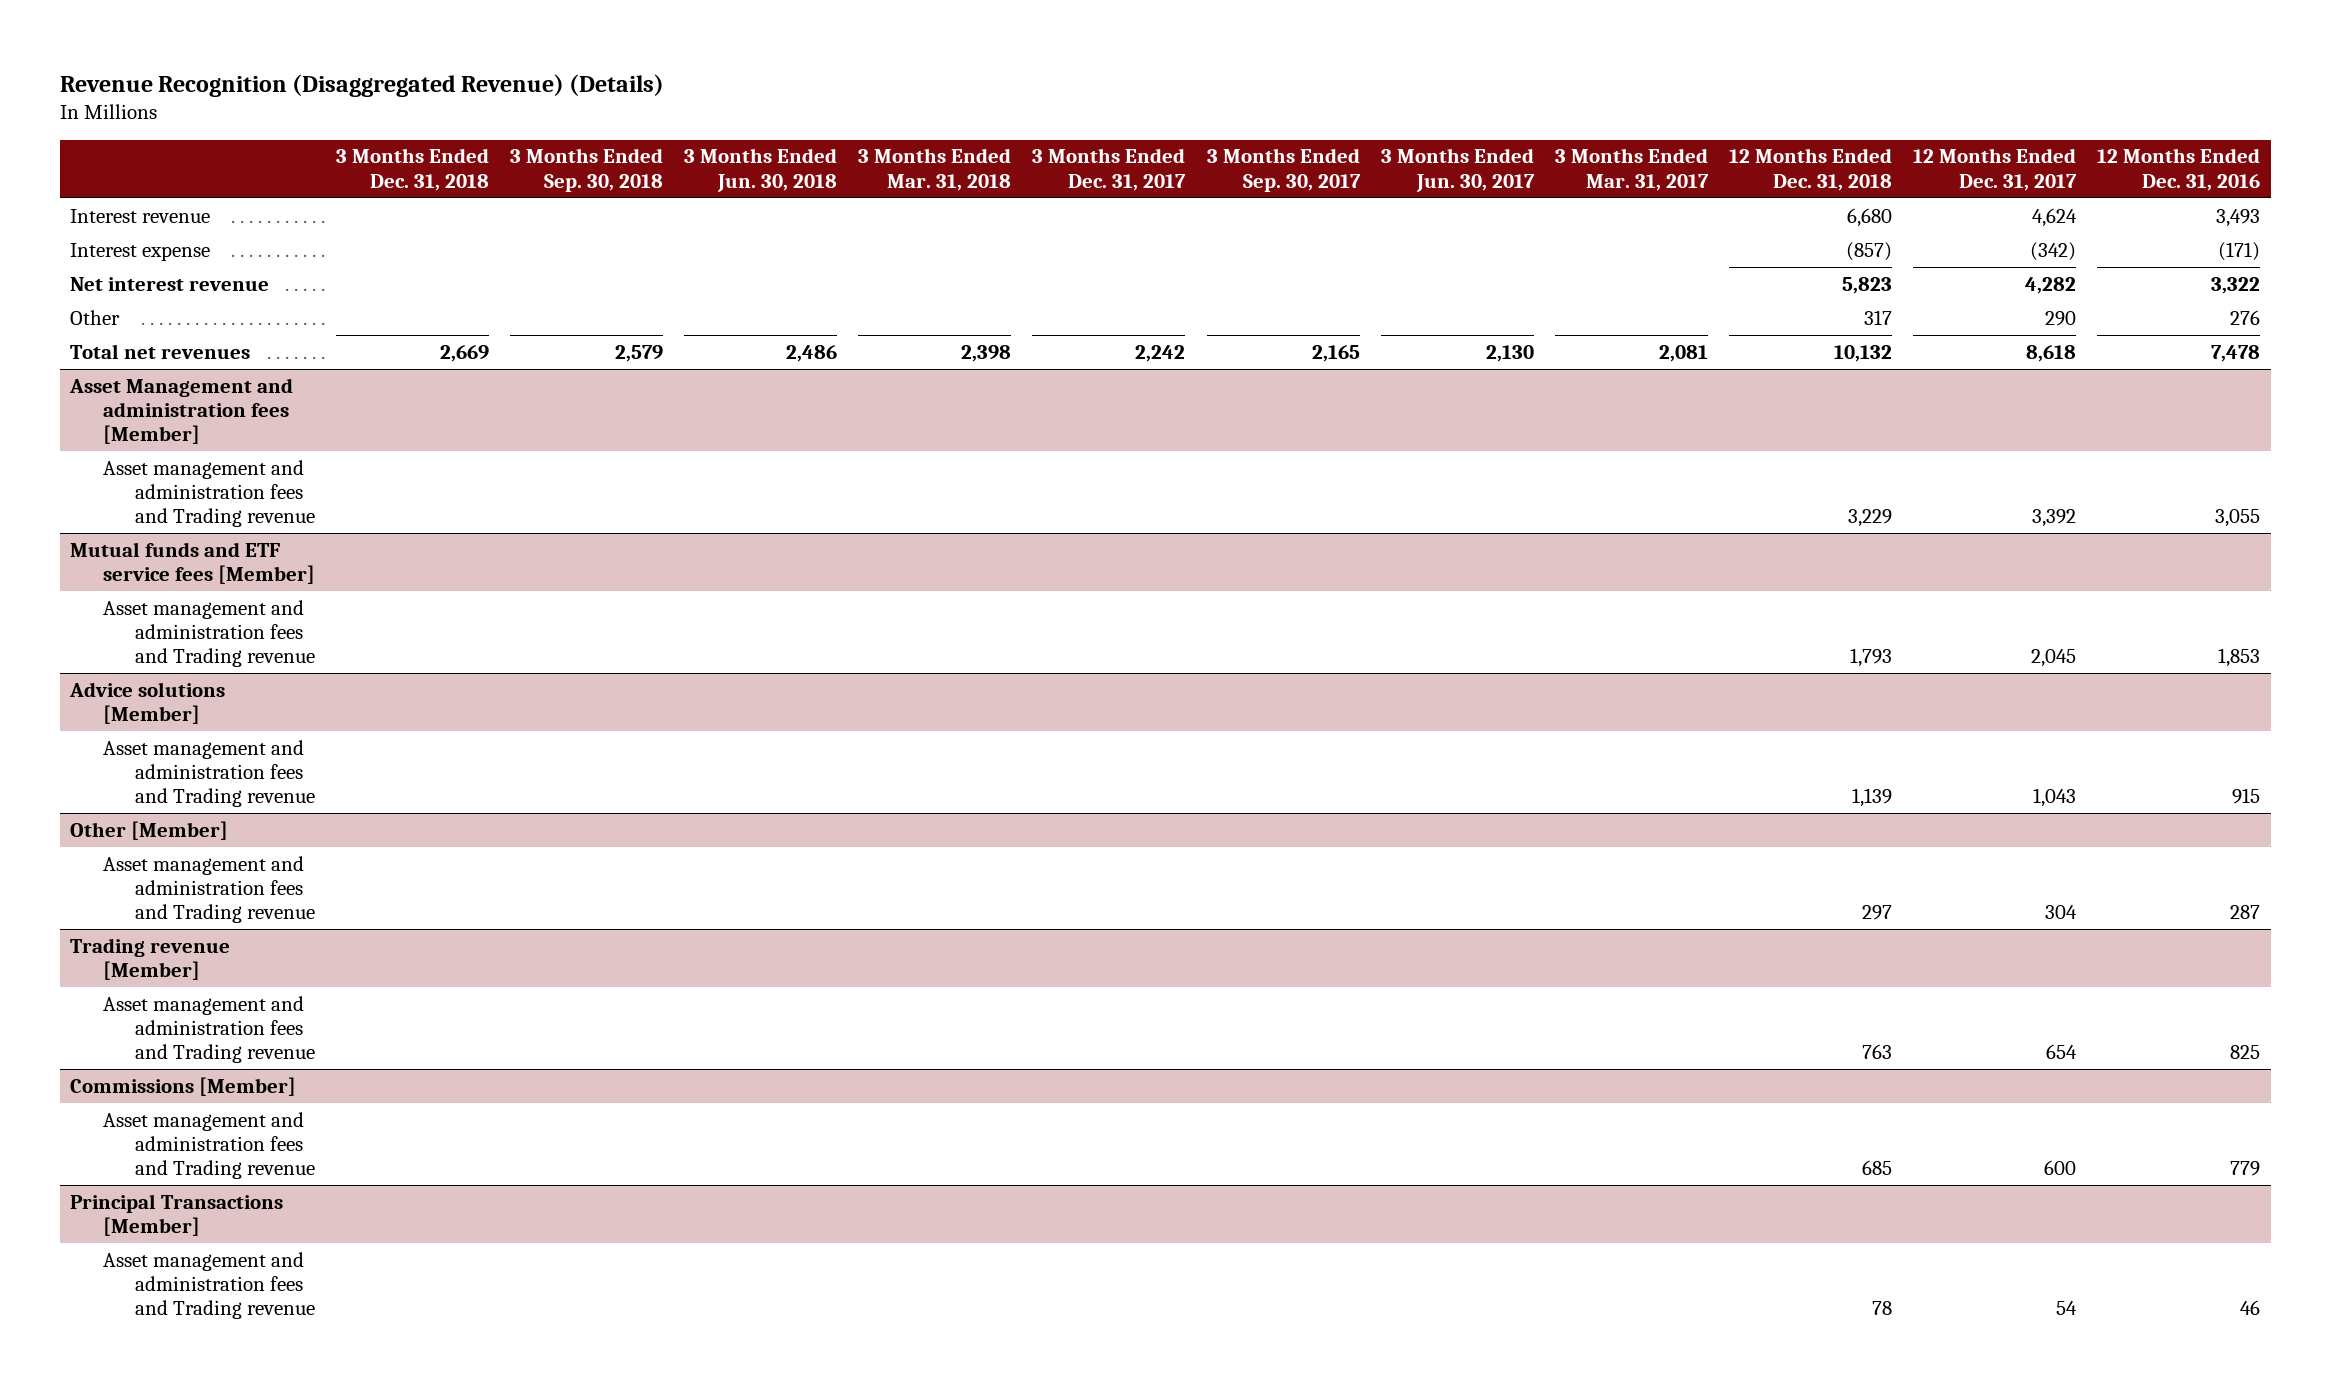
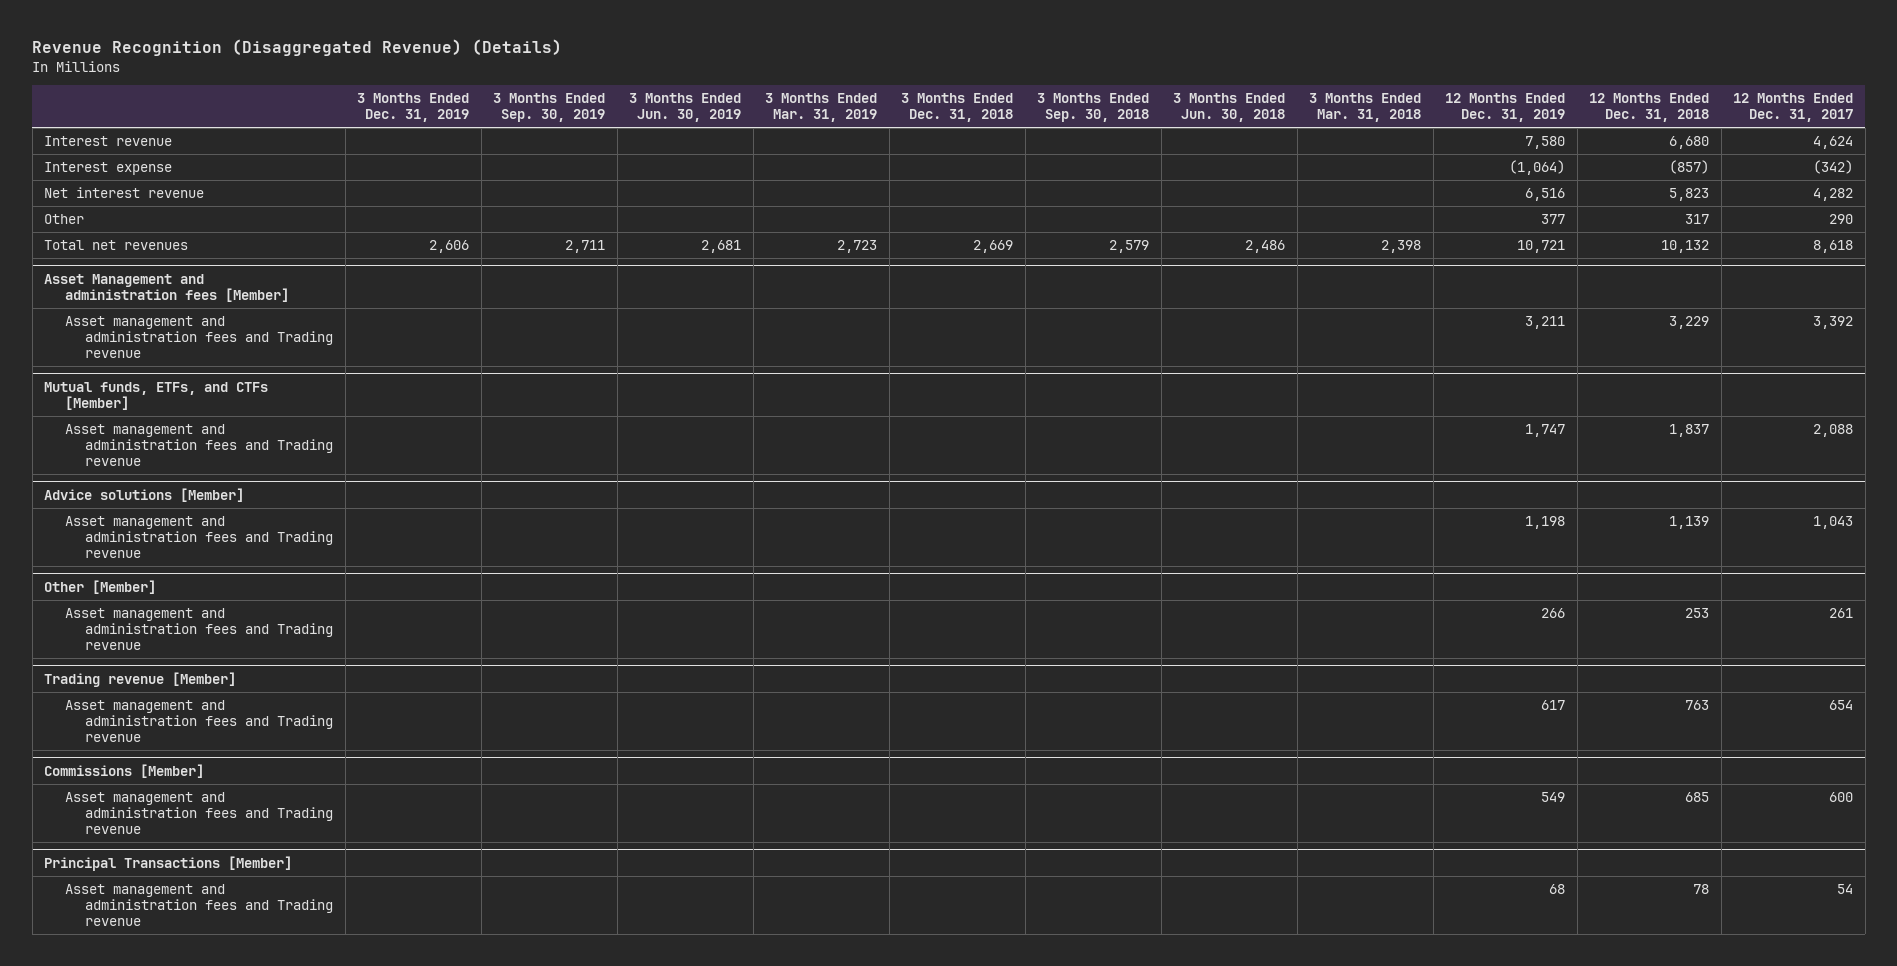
[1032,148,1187,191] 3 Months Ended Dec. 31, 2017 -> none
[1206,148,1361,192] 3 Months Ended Sep. 30, 2017 -> none
[1380,148,1535,192] 3 Months Ended Jun. 30, 2017 -> none
[1554,148,1709,191] 3 Months Ended Mar. 31, 2017 -> none
[2097,148,2261,191] 12 Months Ended Dec. 31, 2016 -> none
none -> [357,93,470,123] 3 Months Ended Dec. 31, 2019
none -> [493,93,606,123] 3 Months Ended Sep. 30, 2019
none -> [629,93,742,123] 3 Months Ended Jun. 30, 2019
none -> [765,93,878,123] 3 Months Ended Mar. 31, 2019
none -> [1445,93,1566,123] 12 Months Ended Dec. 31, 2019
[70,541,315,585] Mutual funds and ETF service fees [Member] -> [44,381,269,410] Mutual funds, ETFs, and CTFs [Member]
[1849,648,1892,668] 1,793 -> [1669,423,1710,437] 1,837
[2031,649,2077,668] 2,045 -> [1813,423,1854,437] 2,088
[1861,905,1892,921] 297 -> [1685,607,1710,618] 253
[2045,905,2078,920] 304 -> [1829,607,1854,618] 261

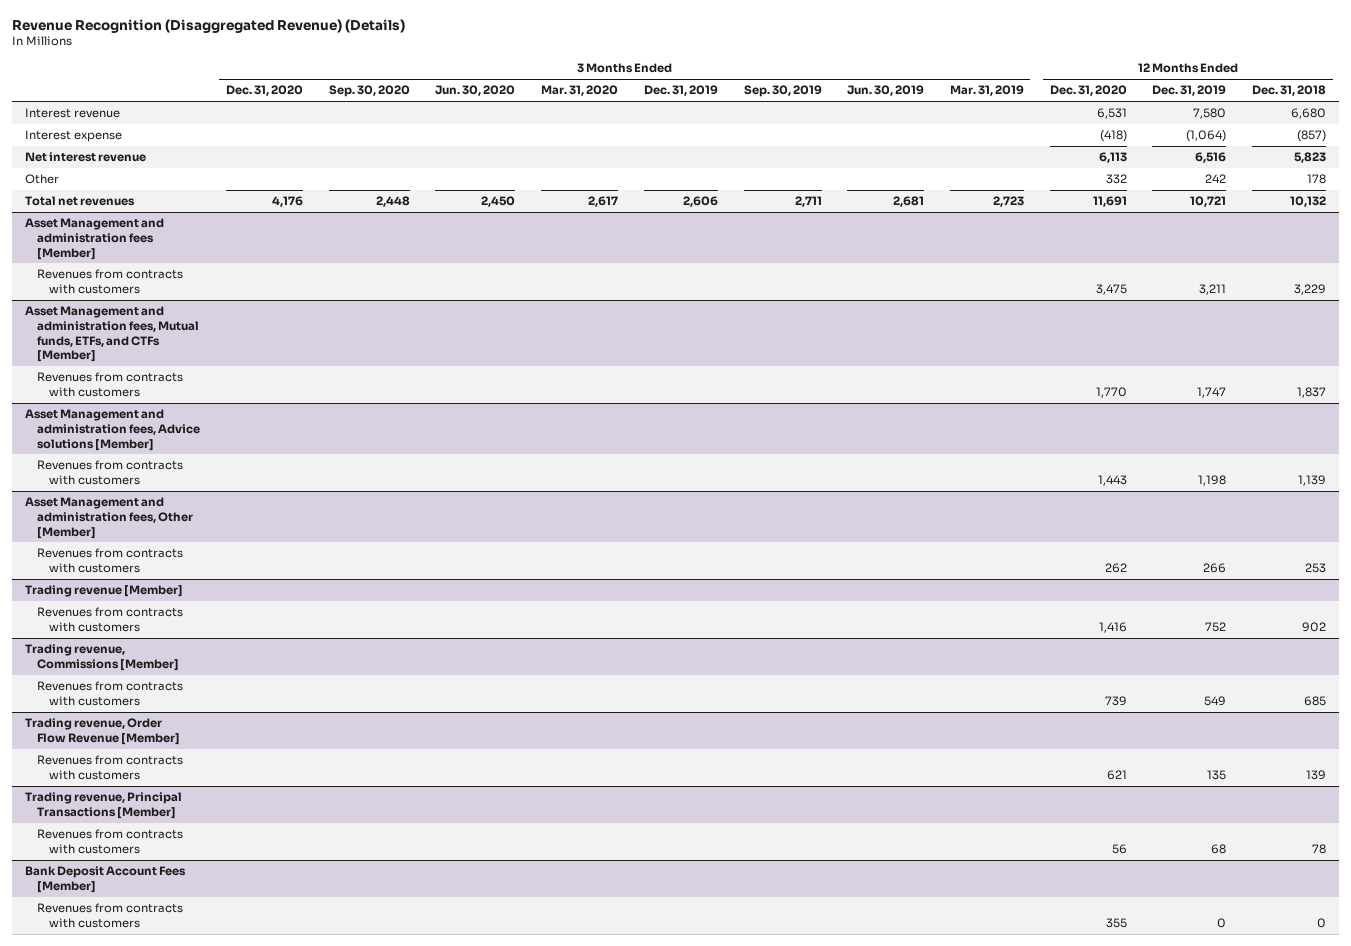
[901,93,1014,123] 3 Months Ended Dec. 31, 2018 -> none
[1037,93,1150,123] 3 Months Ended Sep. 30, 2018 -> none
[1173,93,1286,123] 3 Months Ended Jun. 30, 2018 -> none
[1309,93,1422,123] 3 Months Ended Mar. 31, 2018 -> none
[1733,93,1854,123] 12 Months Ended Dec. 31, 2017 -> none
none -> [225,85,303,97] Dec. 31, 2020
none -> [328,85,410,98] Sep. 30, 2020
none -> [435,85,516,97] Jun. 30, 2020
none -> [541,85,619,97] Mar. 31, 2020
none -> [1049,85,1127,97] Dec. 31, 2020
[1541,213,1566,224] 377 -> [1205,174,1227,184] 242
[1685,213,1710,224] 317 -> [1307,174,1327,185] 178
[64,315,334,358] Asset management and administration fees and Trading revenue -> [37,269,184,294] Revenues from contracts with customers
[44,381,269,410] Mutual funds, ETFs, and CTFs [Member] -> [24,306,200,363] Asset Management and administration fees, Mutual funds, ETFs, and CTFs [Member]
[64,423,334,466] Asset management and administration fees and Trading revenue -> [37,372,184,397] Revenues from contracts with customers
[44,487,245,502] Advice solutions [Member] -> [24,409,201,451] Asset Management and administration fees, Advice solutions [Member]
[64,515,334,558] Asset management and administration fees and Trading revenue -> [37,460,184,485] Revenues from contracts with customers
[44,579,157,594] Other [Member] -> [24,497,194,539] Asset Management and administration fees, Other [Member]
[64,607,334,650] Asset management and administration fees and Trading revenue -> [37,548,184,573] Revenues from contracts with customers
[64,699,334,742] Asset management and administration fees and Trading revenue -> none
none -> [37,607,184,632] Revenues from contracts with customers
[44,763,205,778] Commissions [Member] -> [24,644,180,671] Trading revenue, Commissions [Member]
[64,791,334,834] Asset management and administration fees and Trading revenue -> [37,681,184,706] Revenues from contracts with customers
none -> [24,718,181,745] Trading revenue, Order Flow Revenue [Member]
none -> [37,755,184,780] Revenues from contracts with customers
[44,855,293,871] Principal Transactions [Member] -> [24,792,182,819] Trading revenue, Principal Transactions [Member]
[64,883,334,926] Asset management and administration fees and Trading revenue -> [37,829,184,854] Revenues from contracts with customers
none -> [24,866,186,893] Bank Deposit Account Fees [Member]
none -> [37,903,184,928] Revenues from contracts with customers

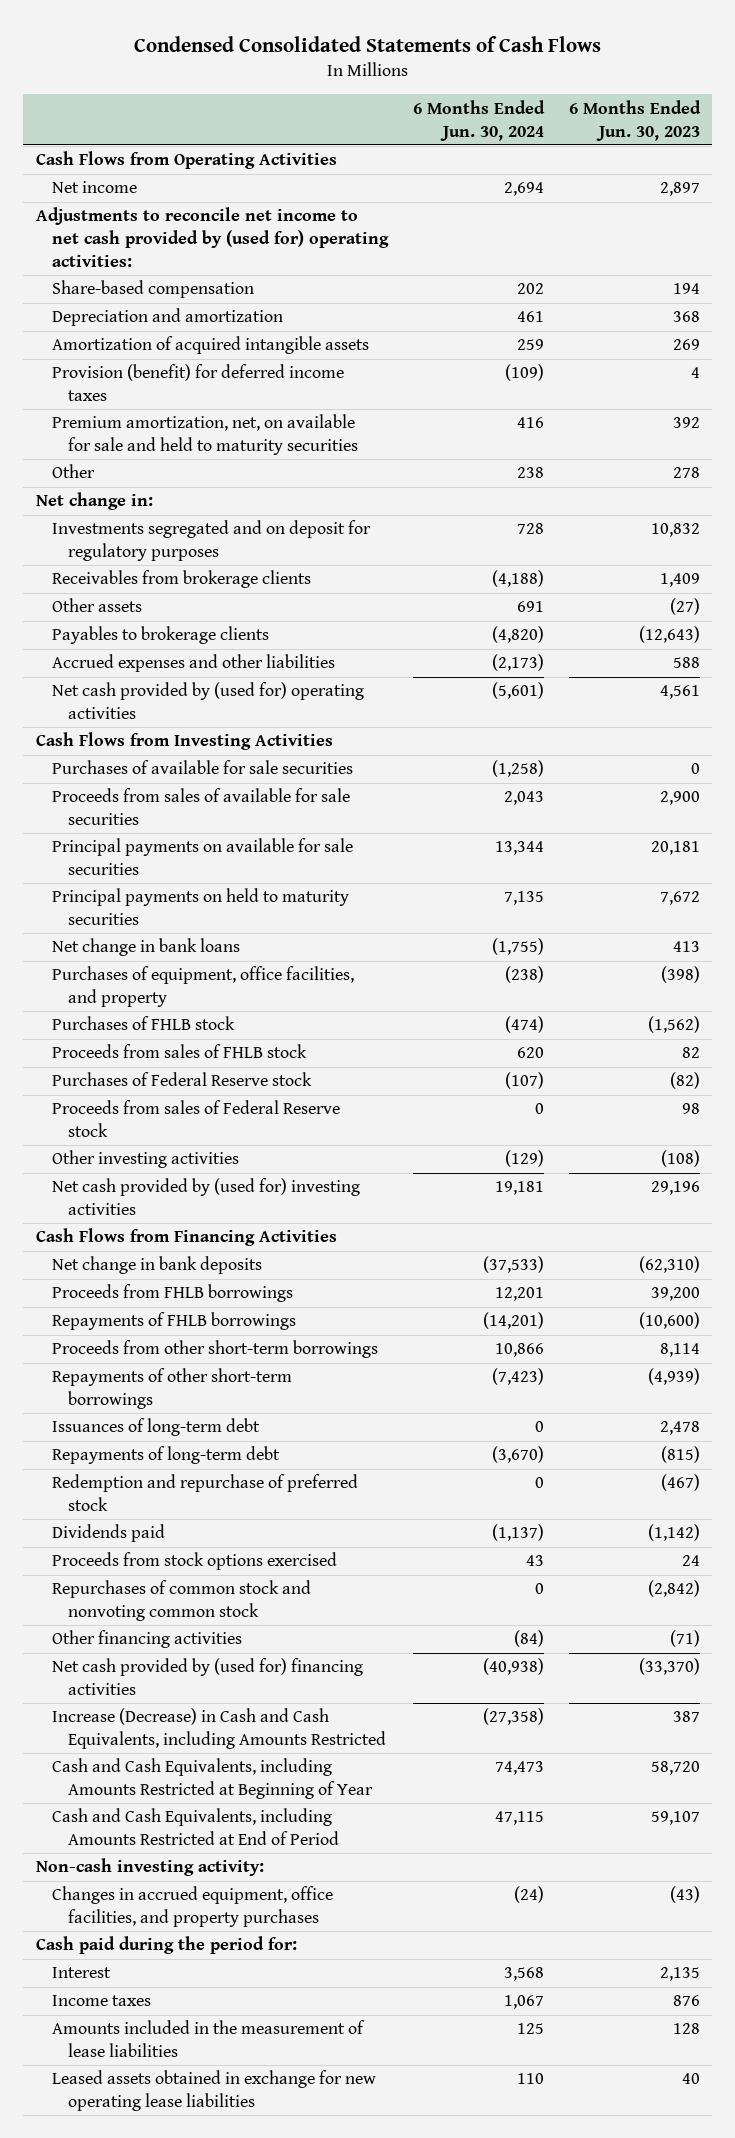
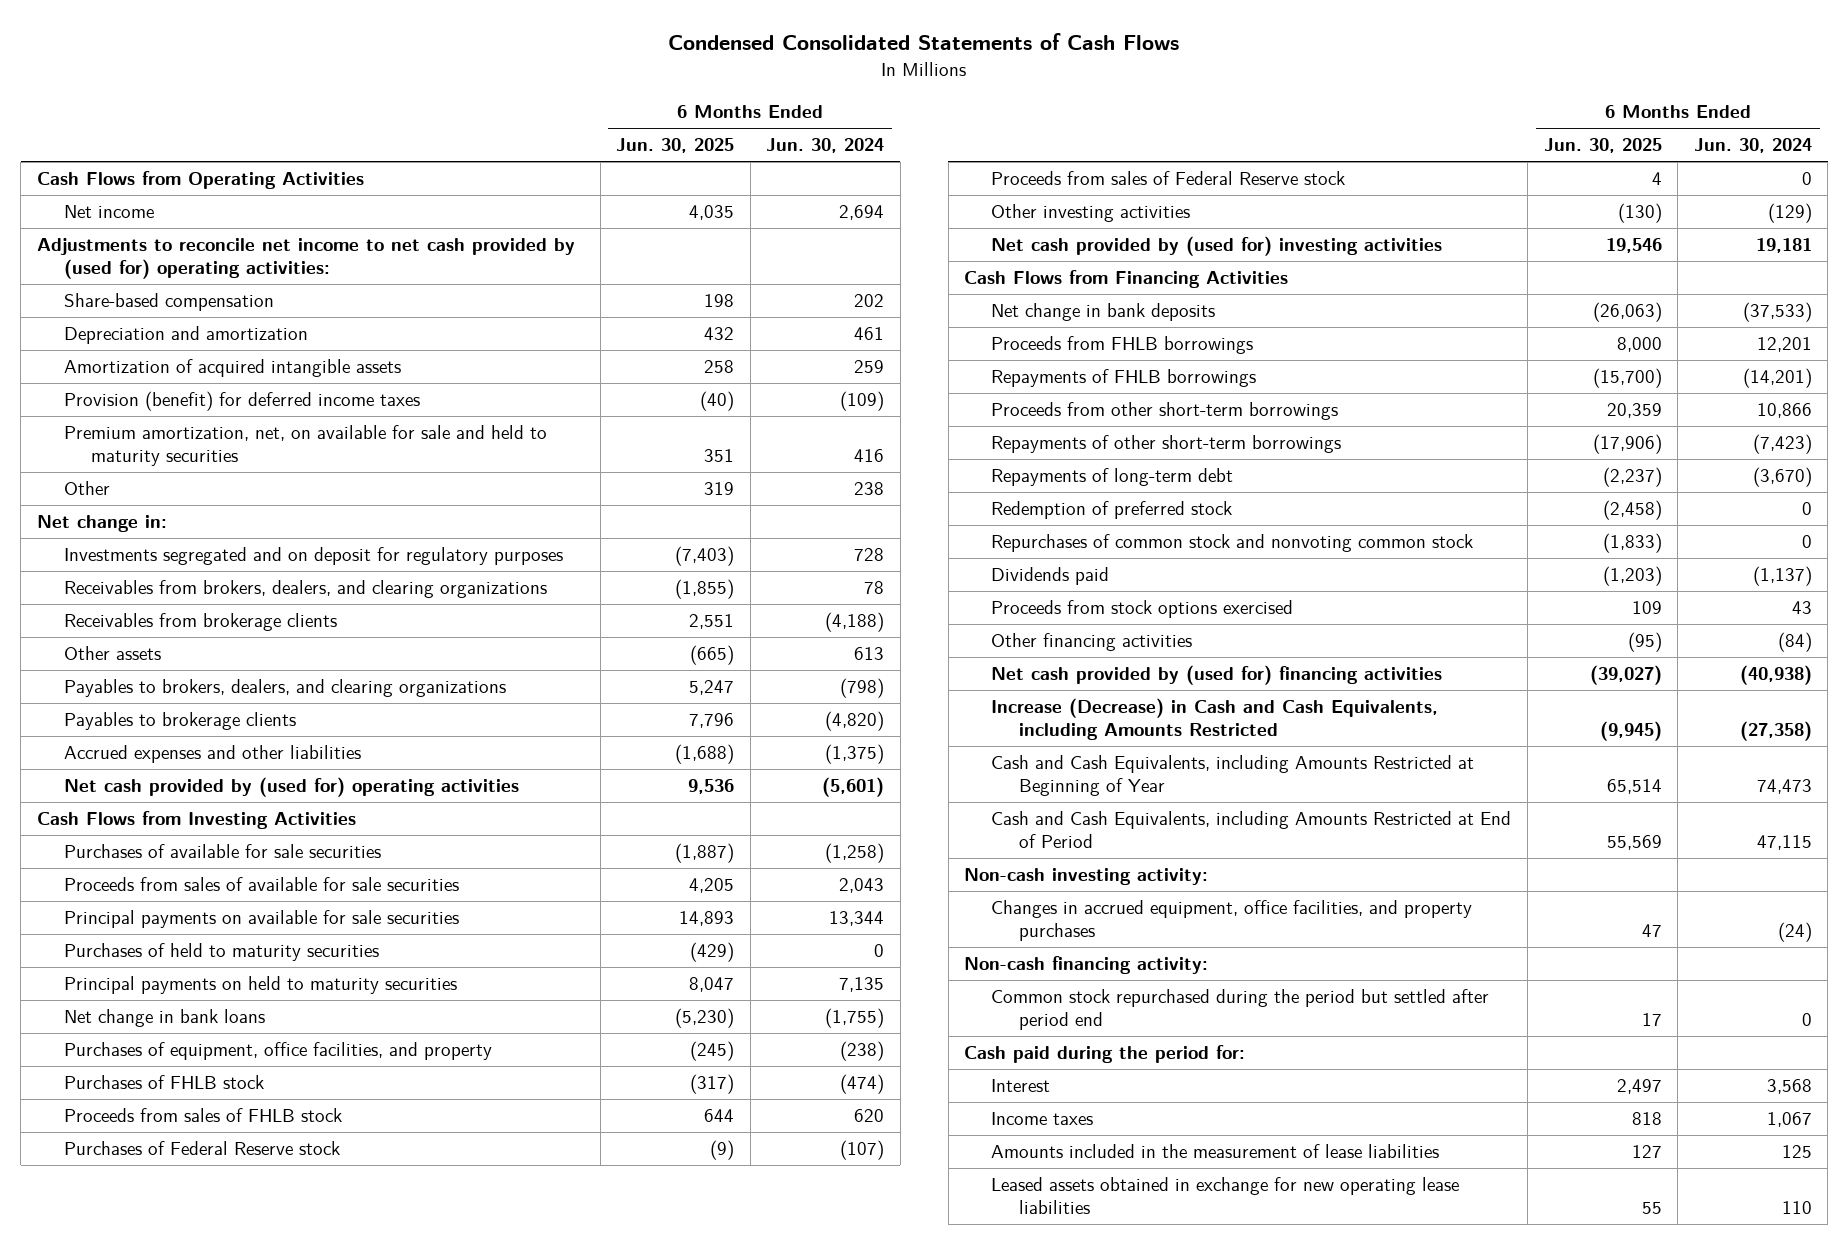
[568,99,701,141] 6 Months Ended Jun. 30, 2023 -> none
none -> [616,138,735,154] Jun. 30, 2025
none -> [63,580,547,599] Receivables from brokers, dealers, and clearing organizations
[516,601,544,613] 691 -> [854,647,885,661] 613
none -> [63,679,506,698] Payables to brokers, dealers, and clearing organizations
[491,654,544,672] (2,173) -> [825,744,885,765] (1,375)
none -> [63,943,379,962] Purchases of held to maturity securities
[51,1418,260,1437] Issuances of long-term debt -> none
[51,1474,358,1512] Redemption and repurchase of preferred stock -> [991,501,1233,520] Redemption of preferred stock
[51,1580,311,1622] Repurchases of common stock and nonvoting common stock -> [991,534,1474,553] Repurchases of common stock and nonvoting common stock
none -> [964,956,1209,975] Non-cash financing activity:
none -> [991,989,1490,1031] Common stock repurchased during the period but settled after period end

